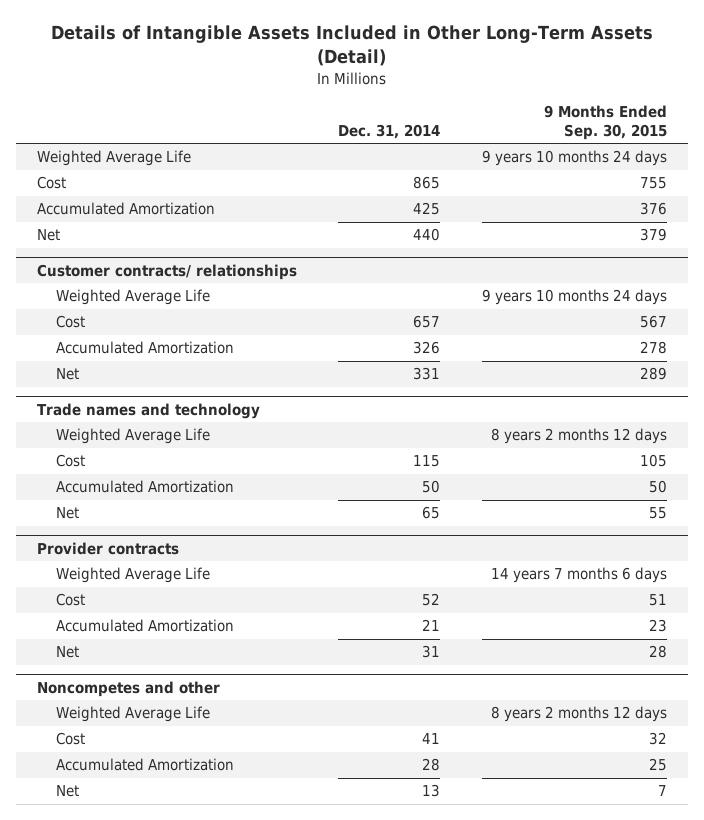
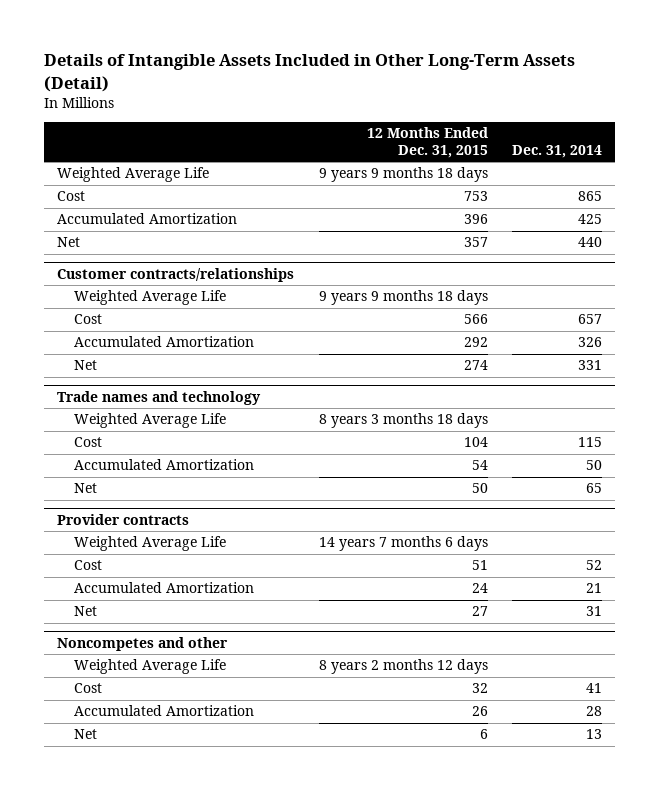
[544,105,668,140] 9 Months Ended Sep. 30, 2015 -> none
none -> [366,127,488,158] 12 Months Ended Dec. 31, 2015
[36,263,297,280] Customer contracts/ relationships -> [56,267,294,282] Customer contracts/relationships

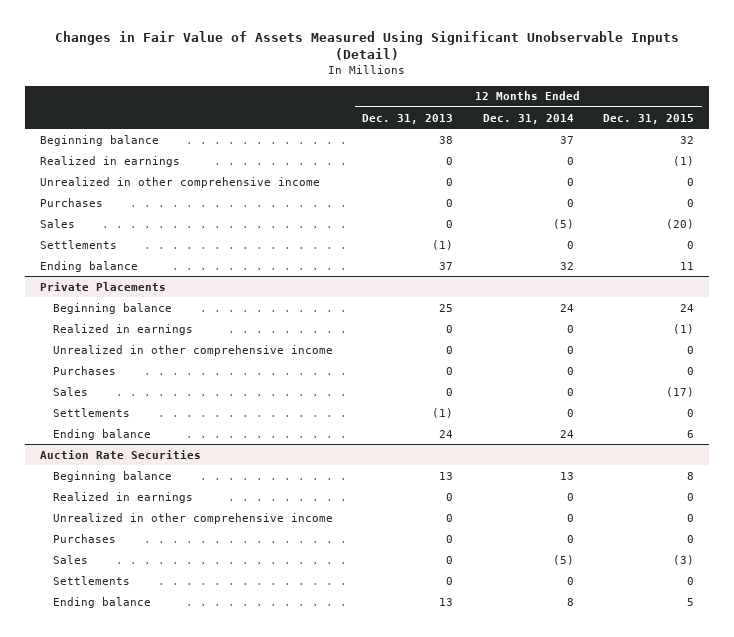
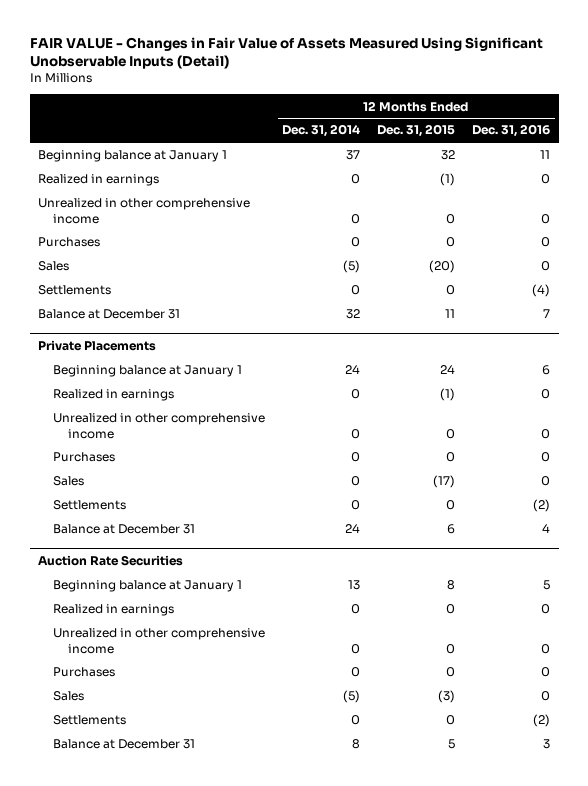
[54,31,679,61] Changes in Fair Value of Assets Measured Using Significant Unobservable Inputs (Detail) -> [29,36,543,70] FAIR VALUE - Changes in Fair Value of Assets Measured Using Significant Unobservable Inputs (Detail)
[362,113,454,124] Dec. 31, 2013 -> none
none -> [472,124,551,138] Dec. 31, 2016
[39,134,159,146] Beginning balance -> [38,150,228,163] Beginning balance at January 1
[39,260,138,272] Ending balance -> [38,309,181,320] Balance at December 31
[52,302,172,314] Beginning balance -> [53,365,243,378] Beginning balance at January 1
[52,428,151,440] Ending balance -> [53,524,196,535] Balance at December 31
[52,470,172,482] Beginning balance -> [53,580,243,593] Beginning balance at January 1
[52,596,151,608] Ending balance -> [53,739,196,750] Balance at December 31

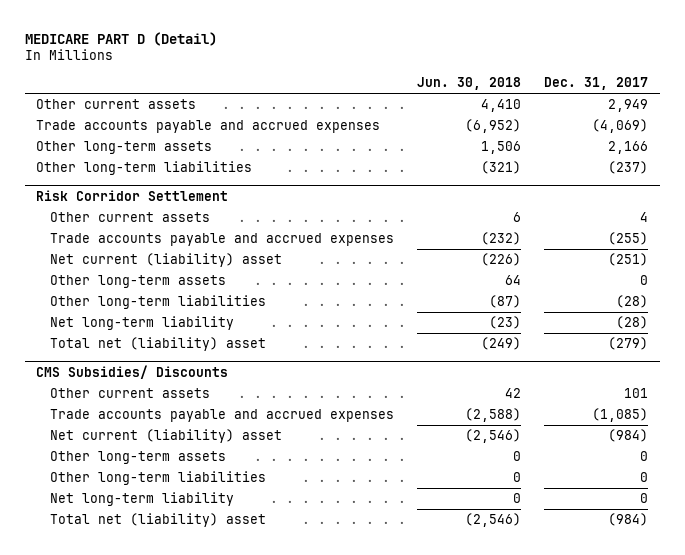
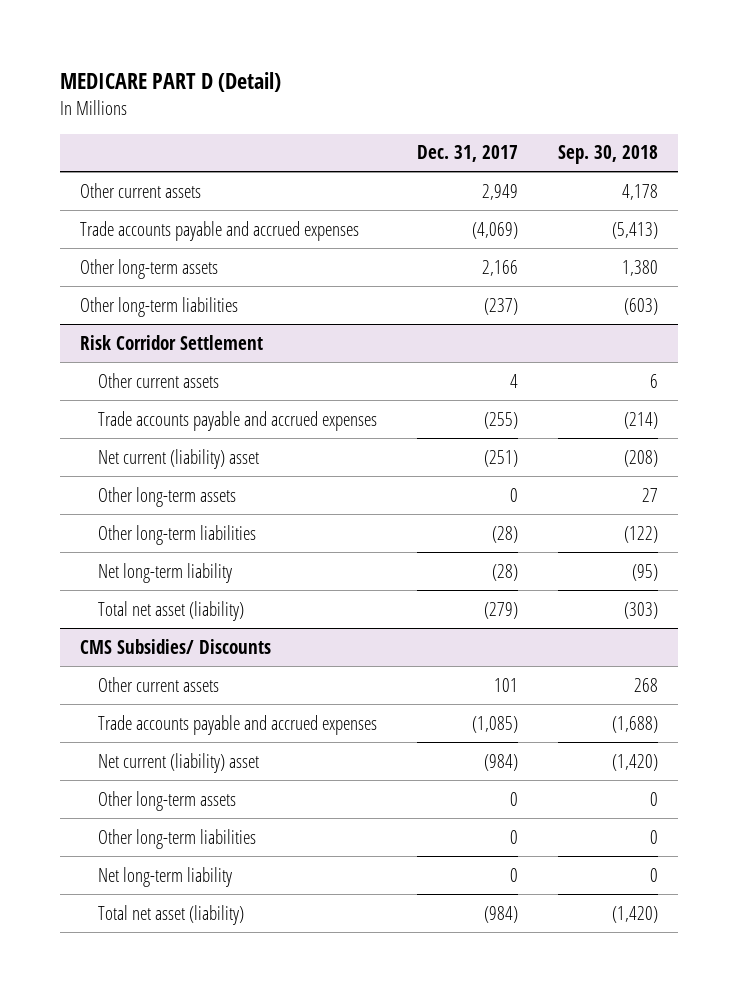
[417,77,522,91] Jun. 30, 2018 -> none
none -> [558,145,659,165] Sep. 30, 2018
[50,336,267,351] Total net (liability) asset -> [98,600,245,621] Total net asset (liability)
[50,512,267,527] Total net (liability) asset -> [98,904,245,925] Total net asset (liability)

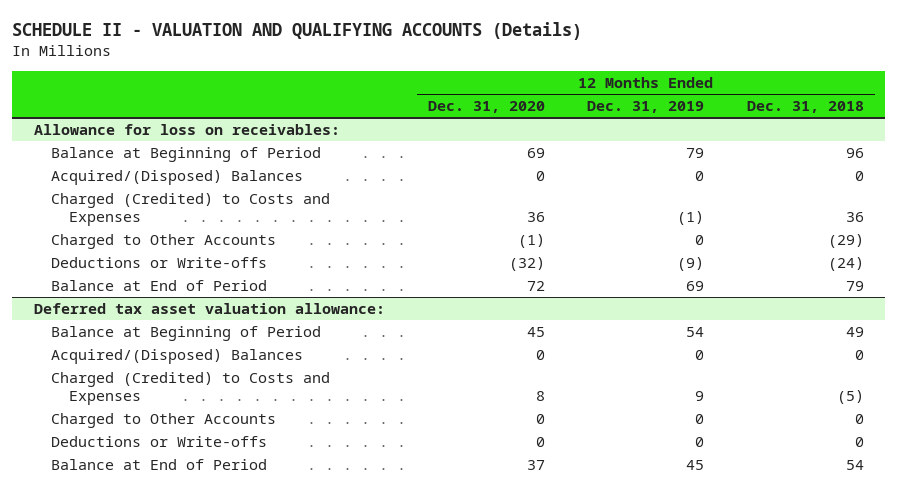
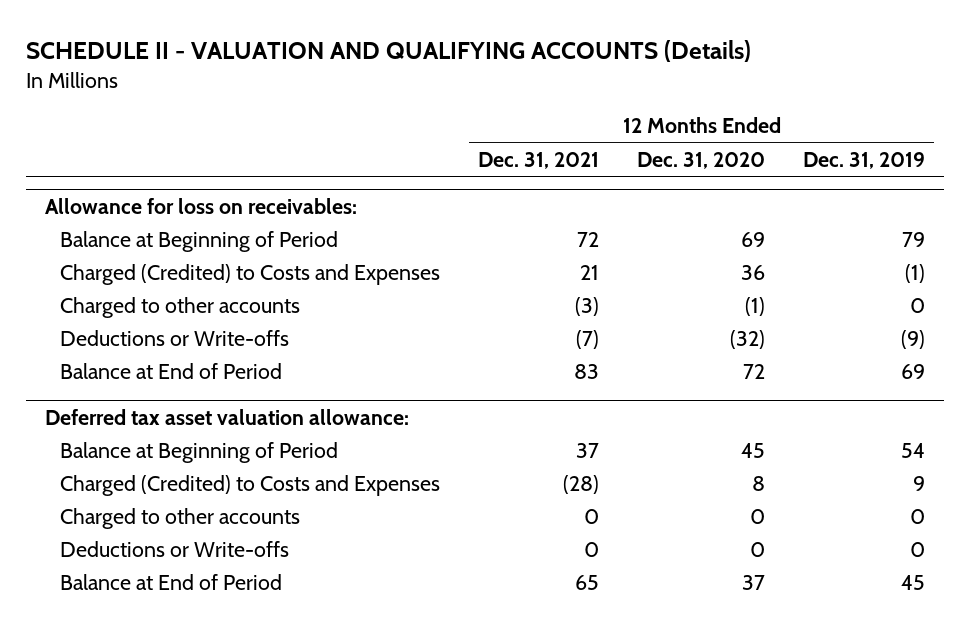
[747,101,865,114] Dec. 31, 2018 -> none
none -> [478,151,600,169] Dec. 31, 2021
[51,170,304,186] Acquired/(Disposed) Balances -> none
[51,234,277,250] Charged to Other Accounts -> [60,297,301,319] Charged to other accounts
[51,349,304,365] Acquired/(Disposed) Balances -> none
[51,413,277,429] Charged to Other Accounts -> [60,508,301,530] Charged to other accounts

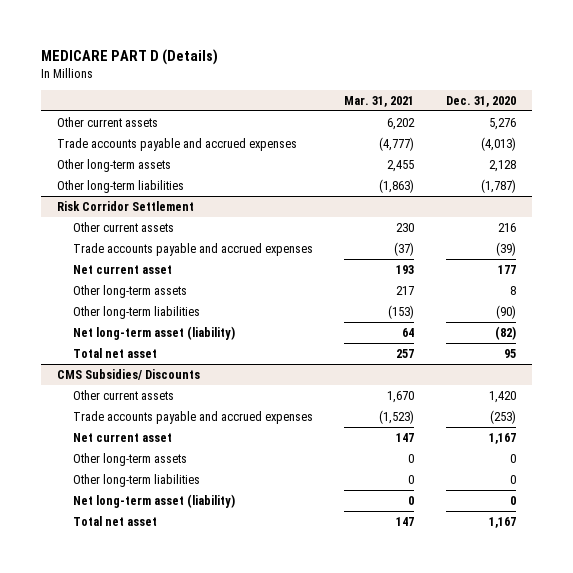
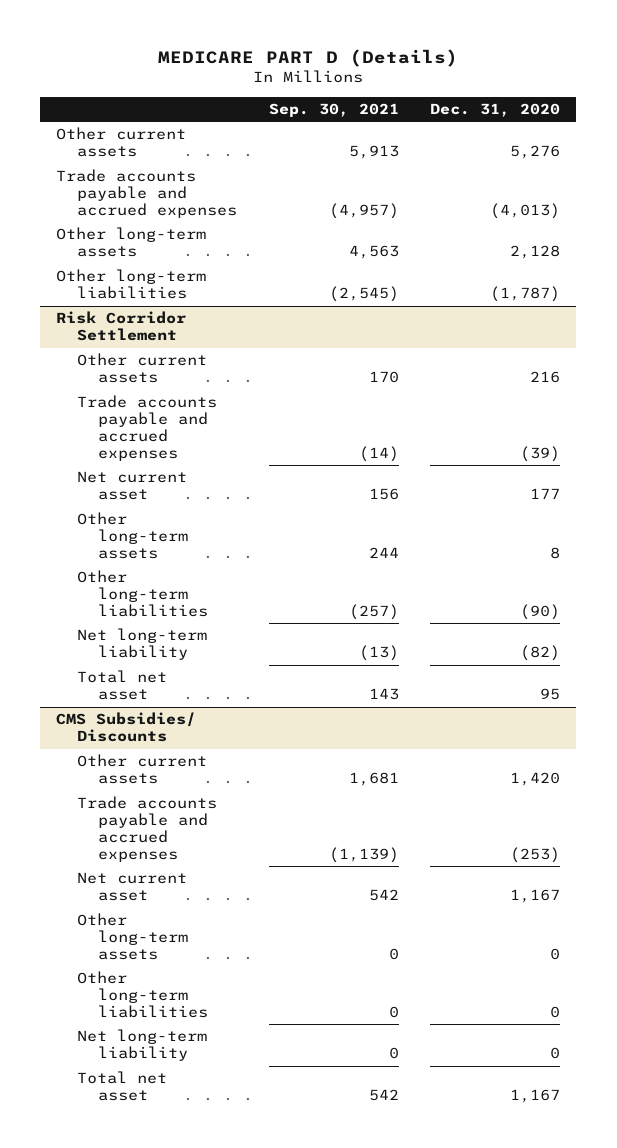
[344,95,415,107] Mar. 31, 2021 -> none
none -> [268,103,399,118] Sep. 30, 2021
[72,325,235,340] Net long-term asset (liability) -> [77,628,208,661] Net long-term liability
[72,493,235,508] Net long-term asset (liability) -> [77,1029,208,1062] Net long-term liability

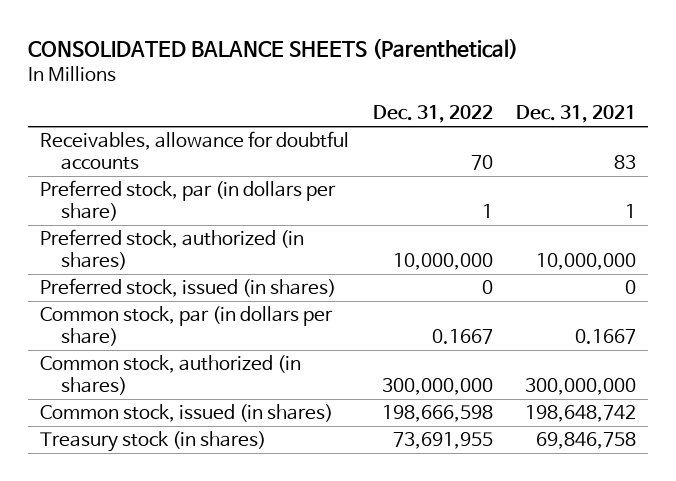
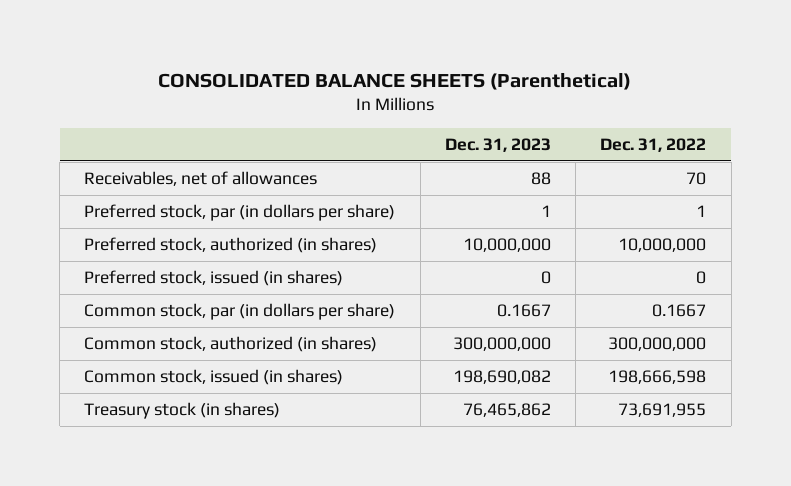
[516,105,637,124] Dec. 31, 2021 -> none
none -> [444,137,551,152] Dec. 31, 2023
[39,130,349,170] Receivables, allowance for doubtful accounts -> [84,171,318,187] Receivables, net of allowances

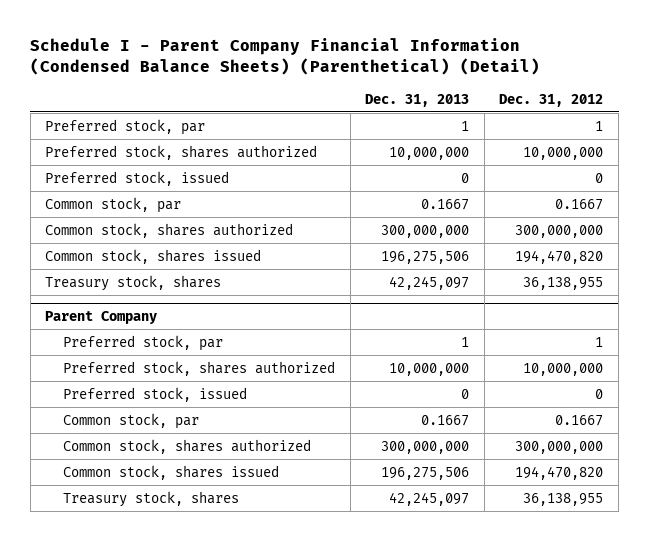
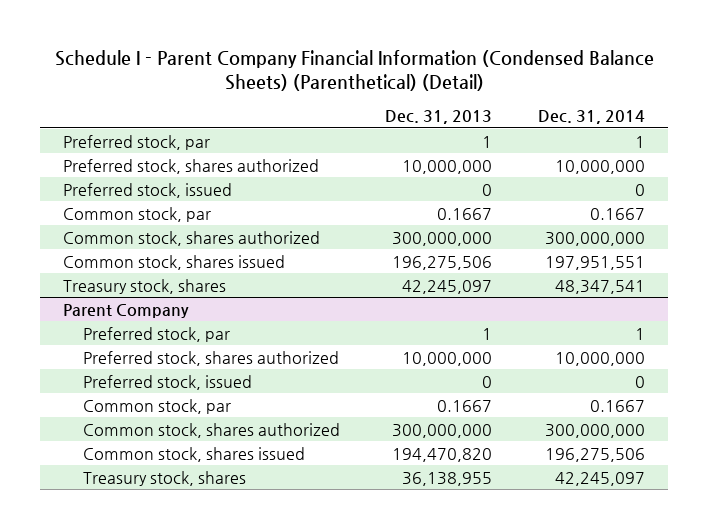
[499,93,604,107] Dec. 31, 2012 -> none
none -> [537,110,645,125] Dec. 31, 2014
[381,466,470,480] 196,275,506 -> [392,447,493,462] 194,470,820
[389,491,470,506] 42,245,097 -> [402,471,493,486] 36,138,955

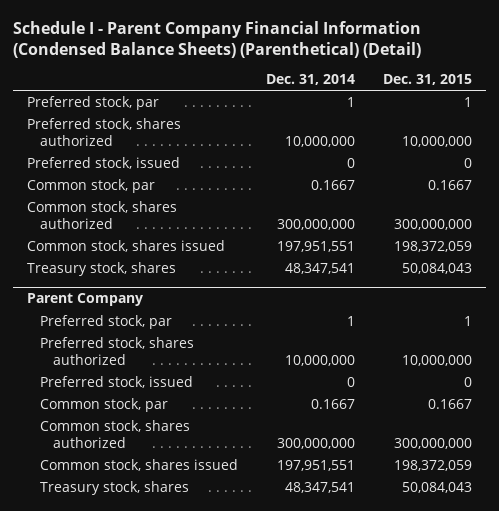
[385,110,493,125] Dec. 31, 2013 -> none
none -> [383,74,473,86] Dec. 31, 2015
[544,447,645,462] 196,275,506 -> [277,459,356,471] 197,951,551
[554,471,645,486] 42,245,097 -> [285,481,356,493] 48,347,541

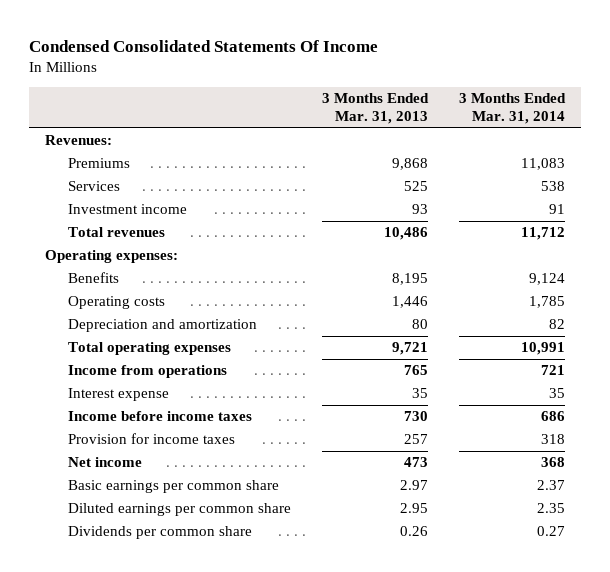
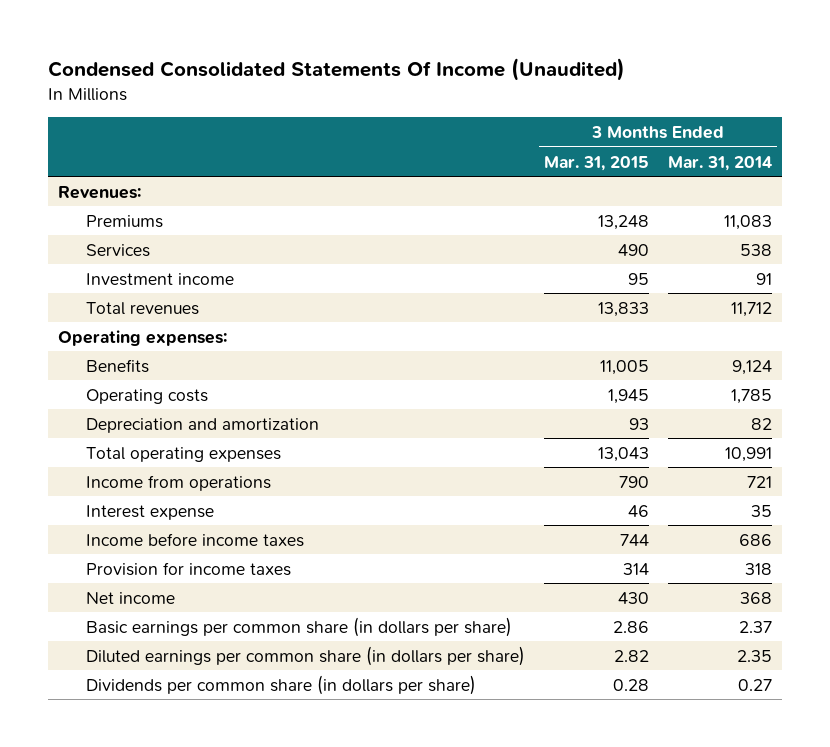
[29,40,379,53] Condensed Consolidated Statements Of Income -> [48,57,626,81] Condensed Consolidated Statements Of Income (Unaudited)
[321,93,429,125] 3 Months Ended Mar. 31, 2013 -> none
none -> [544,155,650,171] Mar. 31, 2015
[67,480,279,494] Basic earnings per common share -> [85,616,512,637] Basic earnings per common share (in dollars per share)
[67,503,291,517] Diluted earnings per common share -> [85,645,525,666] Diluted earnings per common share (in dollars per share)
[67,526,252,540] Dividends per common share -> [85,674,476,695] Dividends per common share (in dollars per share)

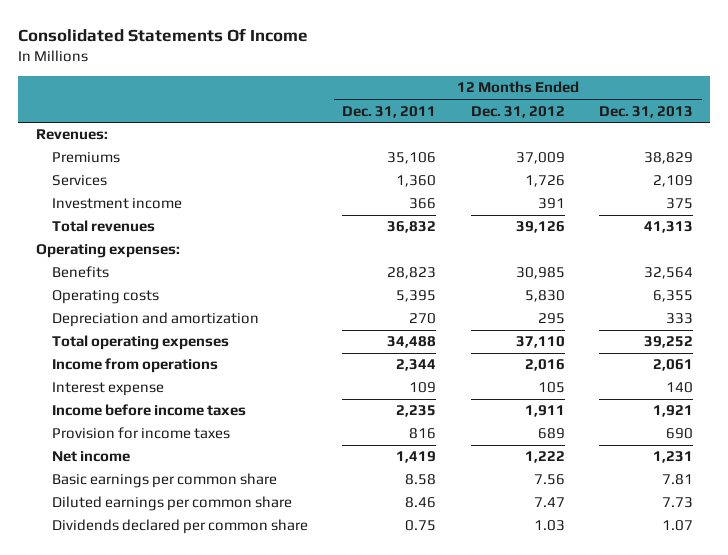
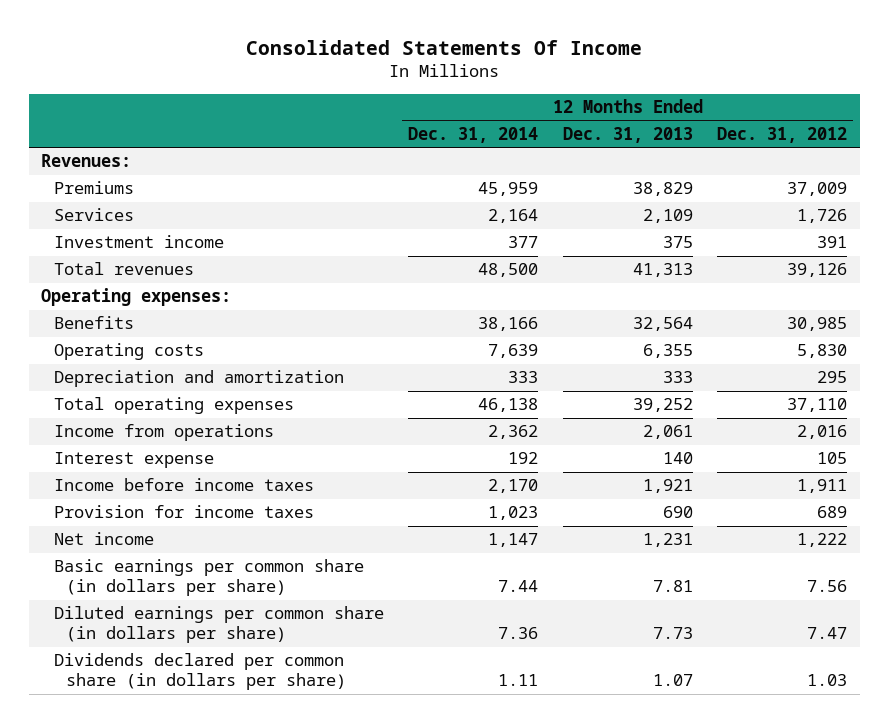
[342,105,437,118] Dec. 31, 2011 -> none
none -> [408,127,539,144] Dec. 31, 2014
[52,473,278,489] Basic earnings per common share -> [53,559,364,597] Basic earnings per common share (in dollars per share)
[52,496,293,512] Diluted earnings per common share -> [53,606,384,644] Diluted earnings per common share (in dollars per share)
[52,519,309,535] Dividends declared per common share -> [53,653,347,691] Dividends declared per common share (in dollars per share)

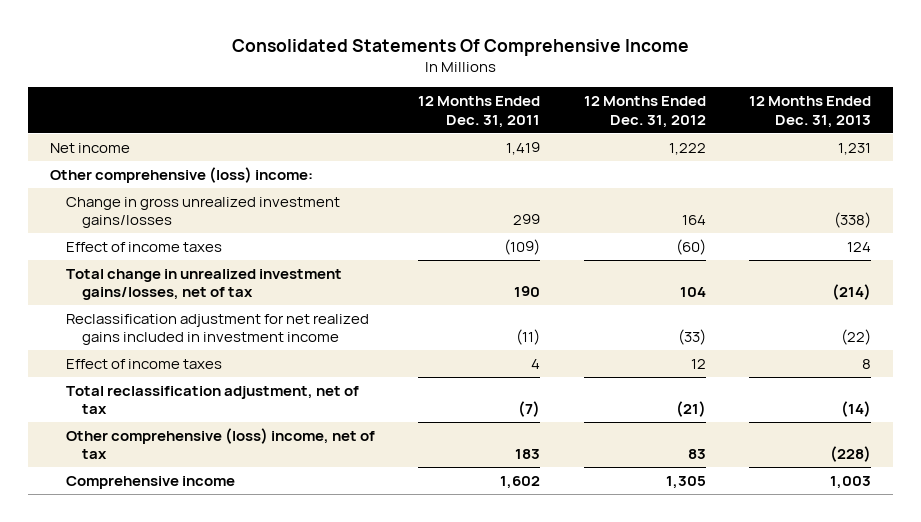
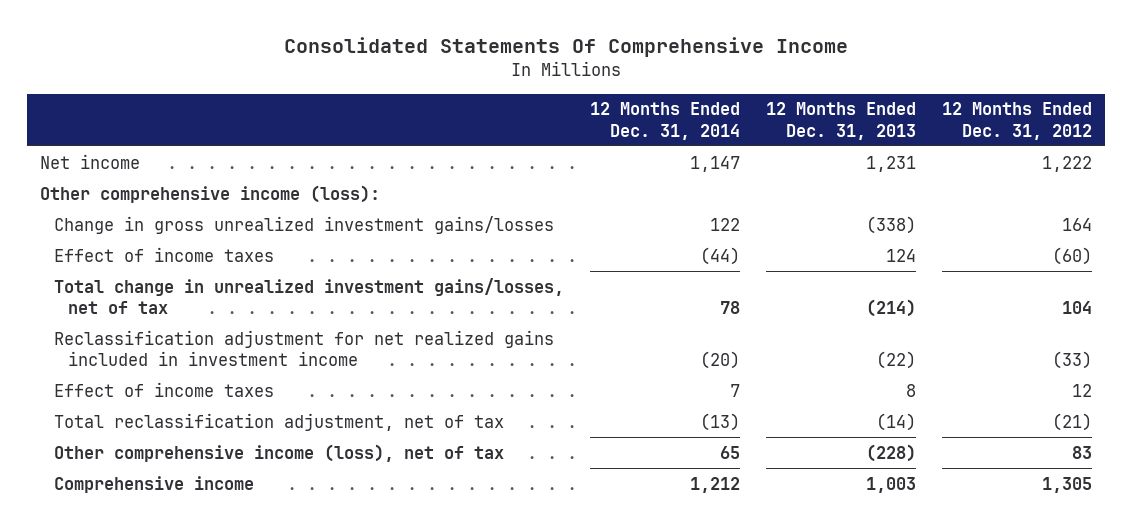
[418,96,541,128] 12 Months Ended Dec. 31, 2011 -> none
none -> [589,102,740,140] 12 Months Ended Dec. 31, 2014
[49,167,313,184] Other comprehensive (loss) income: -> [39,184,380,203] Other comprehensive income (loss):
[65,428,375,460] Other comprehensive (loss) income, net of tax -> [53,443,504,462] Other comprehensive income (loss), net of tax

